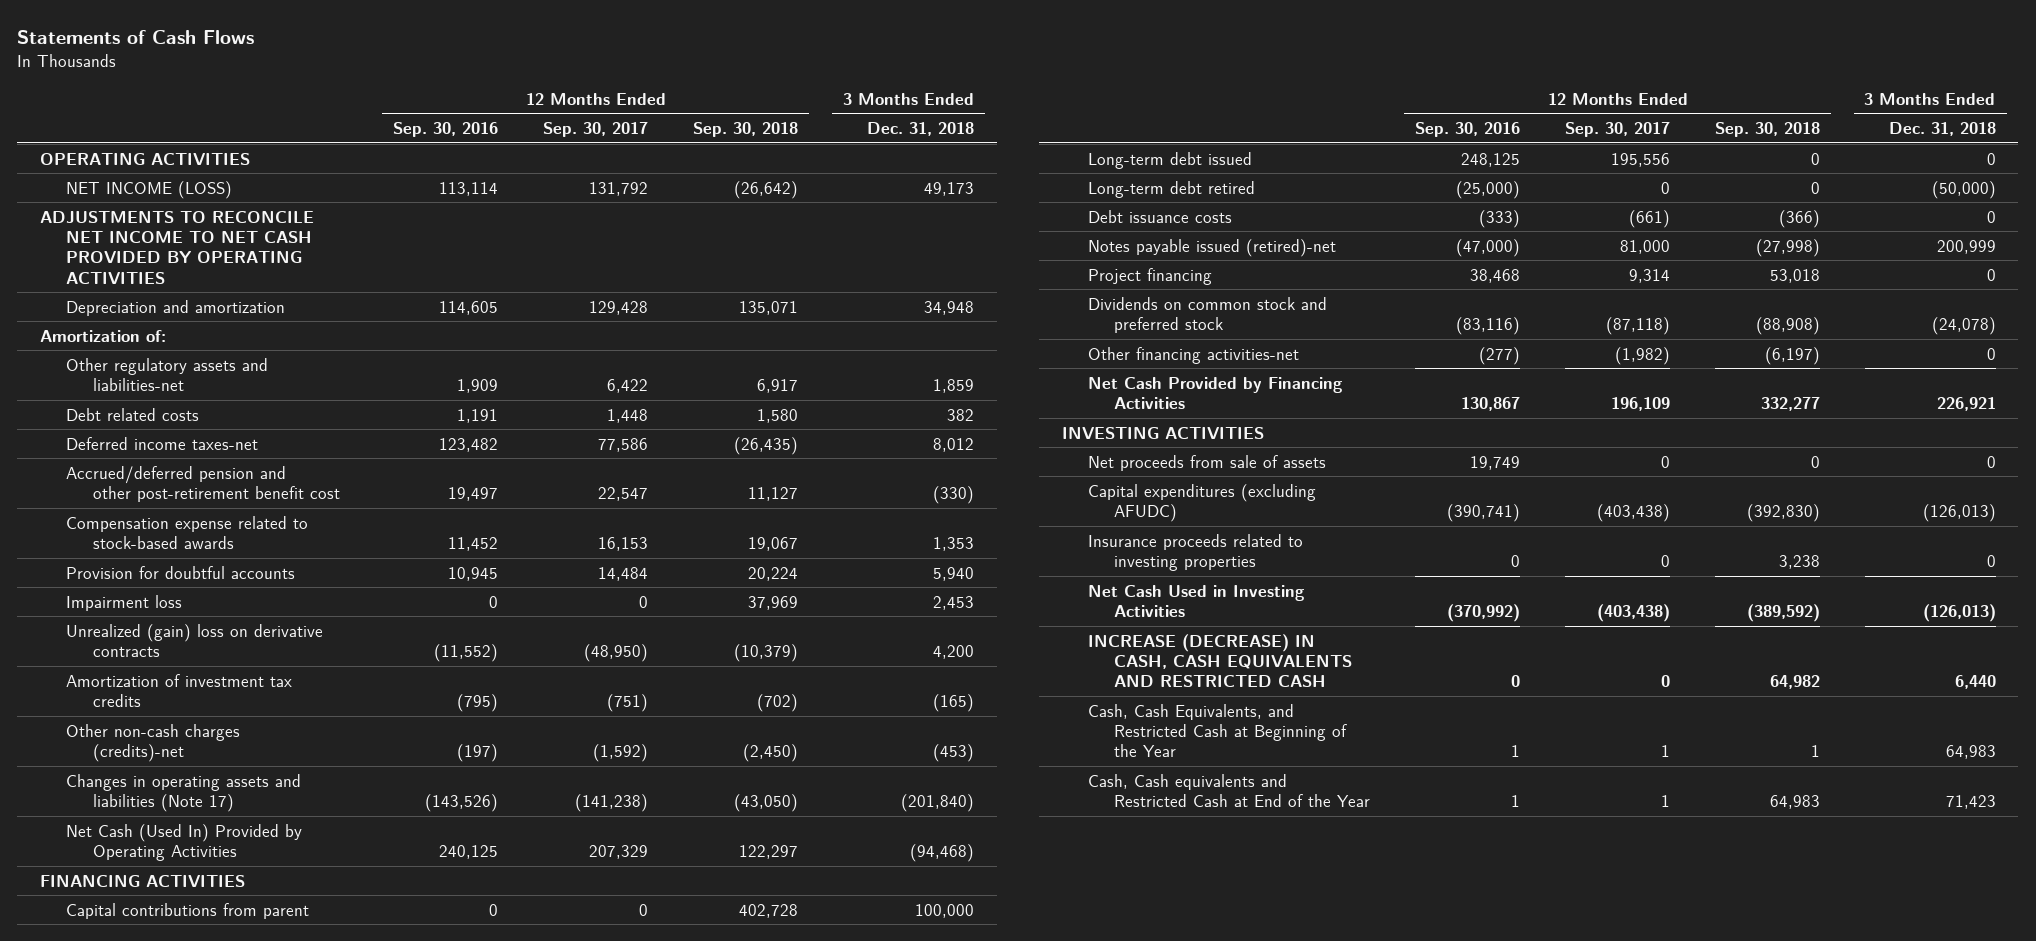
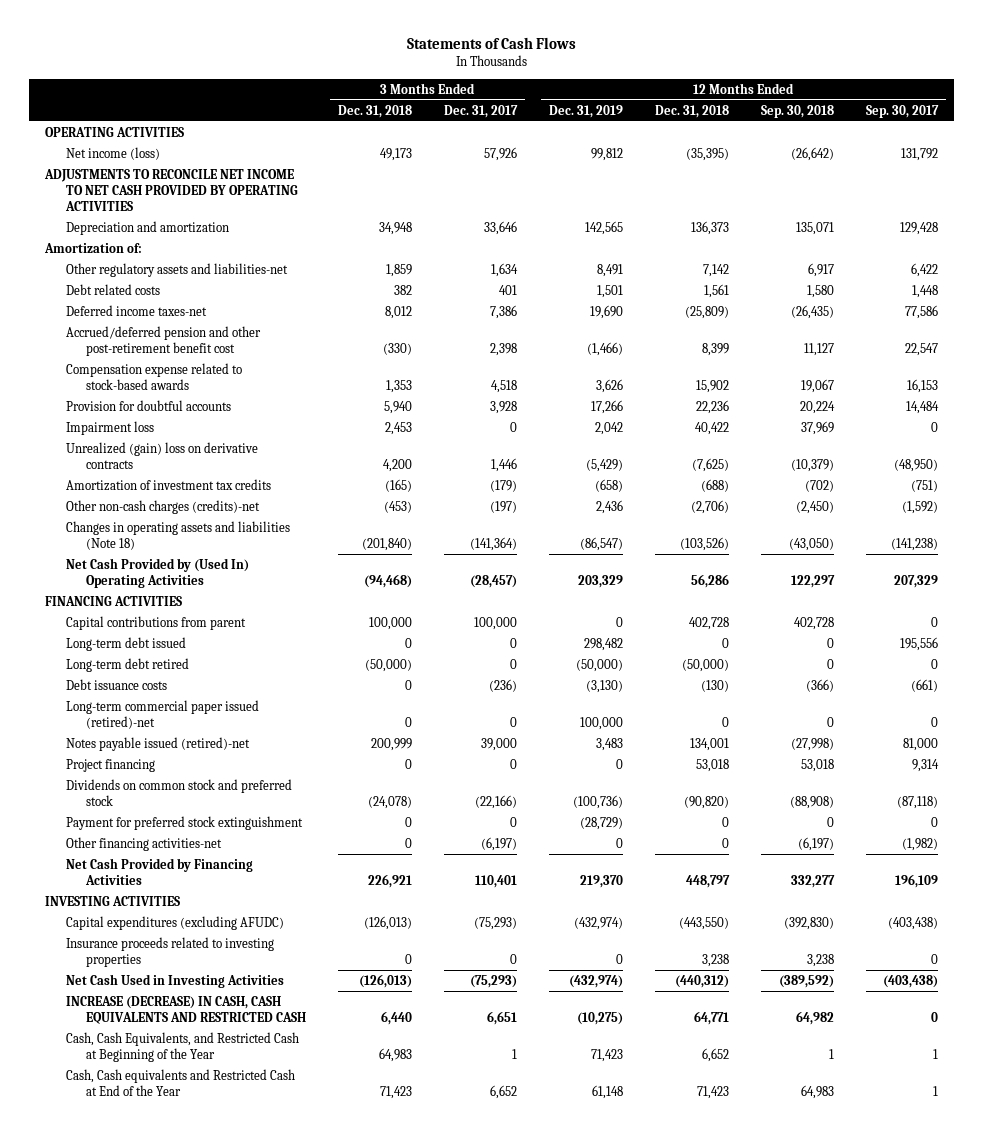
[393,122,499,138] Sep. 30, 2016 -> none
none -> [443,104,518,118] Dec. 31, 2017
none -> [548,104,623,118] Dec. 31, 2019
none -> [654,104,729,118] Dec. 31, 2018
[66,180,233,199] NET INCOME (LOSS) -> [65,146,160,160] Net income (loss)
[66,773,302,812] Changes in operating assets and liabilities (Note 17) -> [65,520,290,550] Changes in operating assets and liabilities (Note 18)
[66,823,303,861] Net Cash (Used In) Provided by Operating Activities -> [65,557,249,588] Net Cash Provided by (Used In) Operating Activities
none -> [65,699,259,729] Long-term commercial paper issued (retired)-net
none -> [65,815,303,830] Payment for preferred stock extinguishment
[1087,454,1326,471] Net proceeds from sale of assets -> none

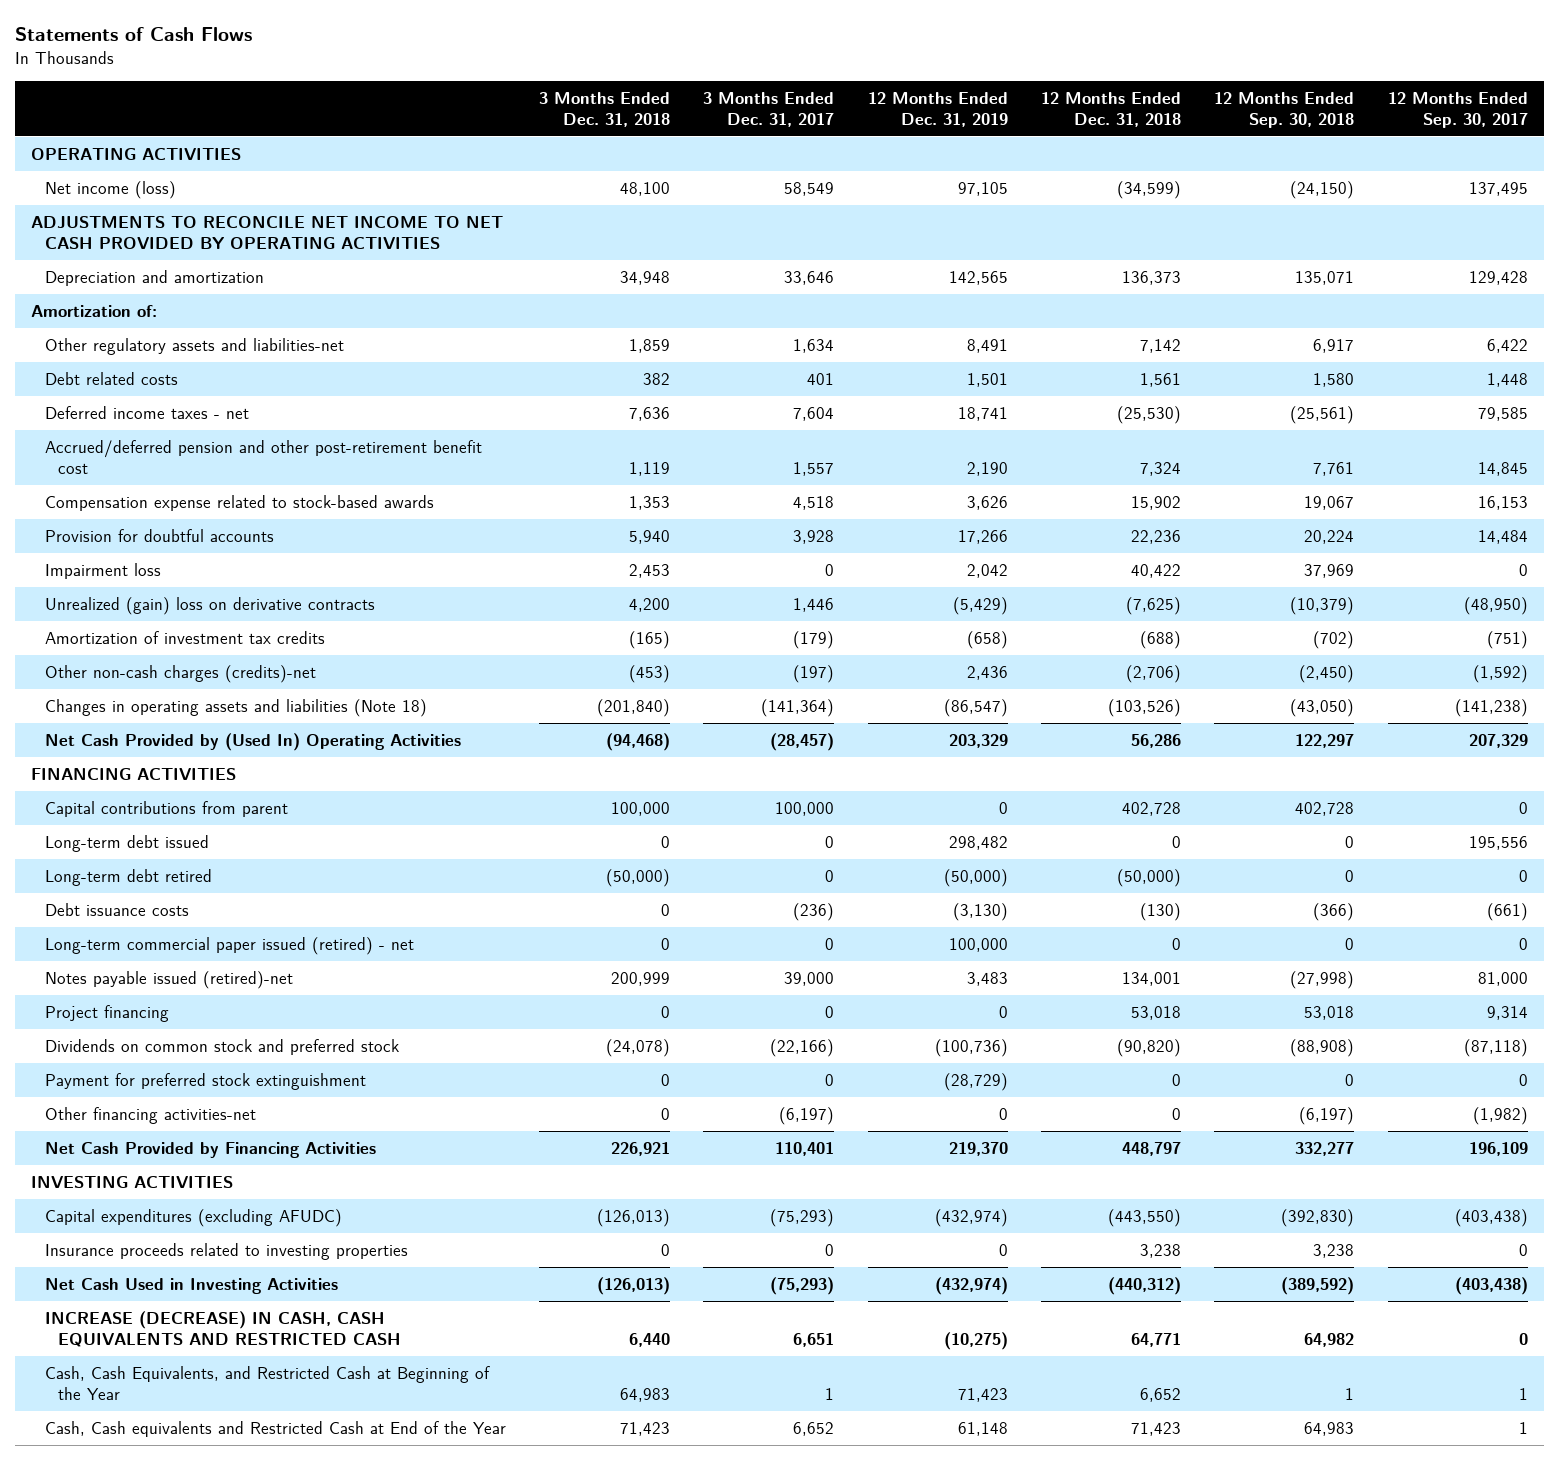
[379,147,412,161] 49,173 -> [620,182,671,197] 48,100
[483,146,517,161] 57,926 -> [784,182,835,197] 58,549
[590,147,623,161] 99,812 -> [957,182,1008,197] 97,105
[685,147,729,161] (35,395) -> [1117,181,1182,200] (34,599)
[790,146,834,161] (26,642) -> [1290,181,1355,200] (24,150)
[900,147,938,161] 131,792 -> [1468,182,1528,197] 137,495
[65,304,207,316] Deferred income taxes-net -> [44,406,249,420] Deferred income taxes - net
[384,305,412,319] 8,012 -> [629,407,671,422] 7,636
[489,304,517,319] 7,386 -> [793,407,835,422] 7,604
[589,304,623,319] 19,690 -> [957,407,1008,422] 18,741
[684,305,729,319] (25,809) -> [1117,406,1182,425] (25,530)
[790,304,834,319] (26,435) -> [1290,406,1355,425] (25,561)
[904,304,938,319] 77,586 -> [1477,407,1528,422] 79,585
[382,342,412,355] (330) -> [629,461,671,476] 1,119
[489,342,517,356] 2,398 -> [793,461,835,476] 1,557
[586,341,623,356] (1,466) -> [966,461,1008,476] 2,190
[701,342,729,356] 8,399 -> [1140,461,1182,476] 7,324
[803,342,834,356] 11,127 -> [1313,461,1355,476] 7,761
[904,342,938,356] 22,547 -> [1477,461,1528,476] 14,845
[65,699,259,729] Long-term commercial paper issued (retired)-net -> [44,937,414,956] Long-term commercial paper issued (retired) - net

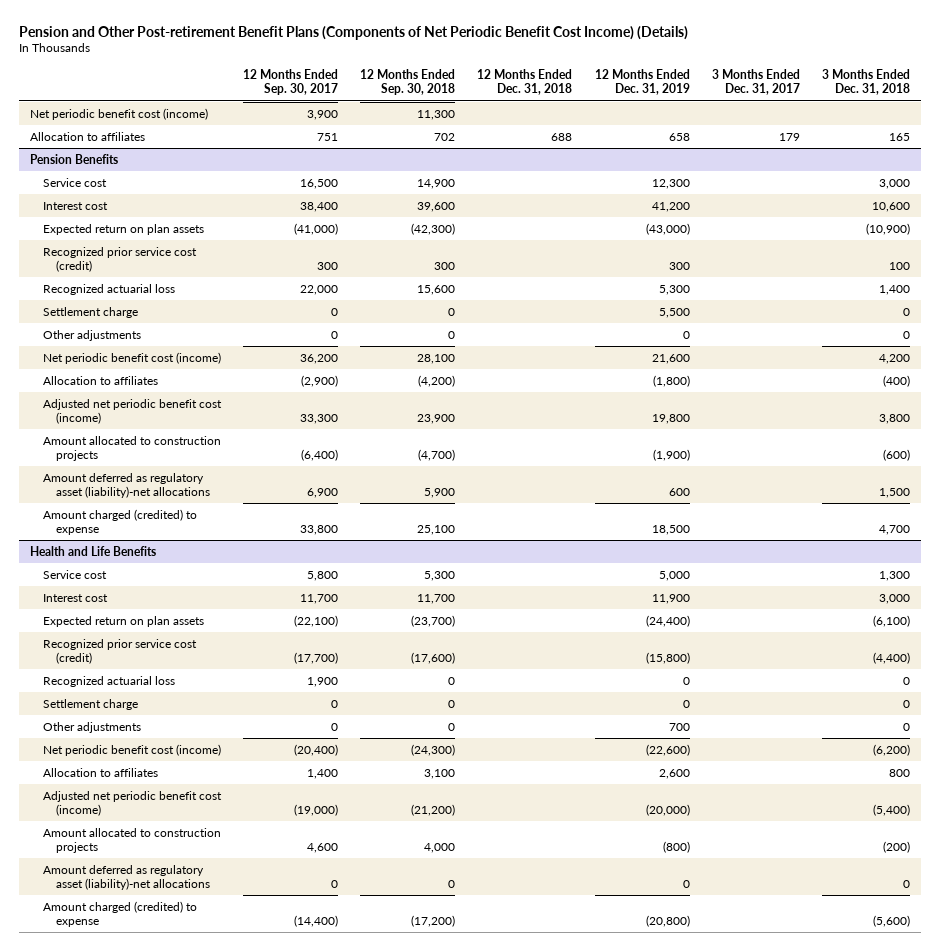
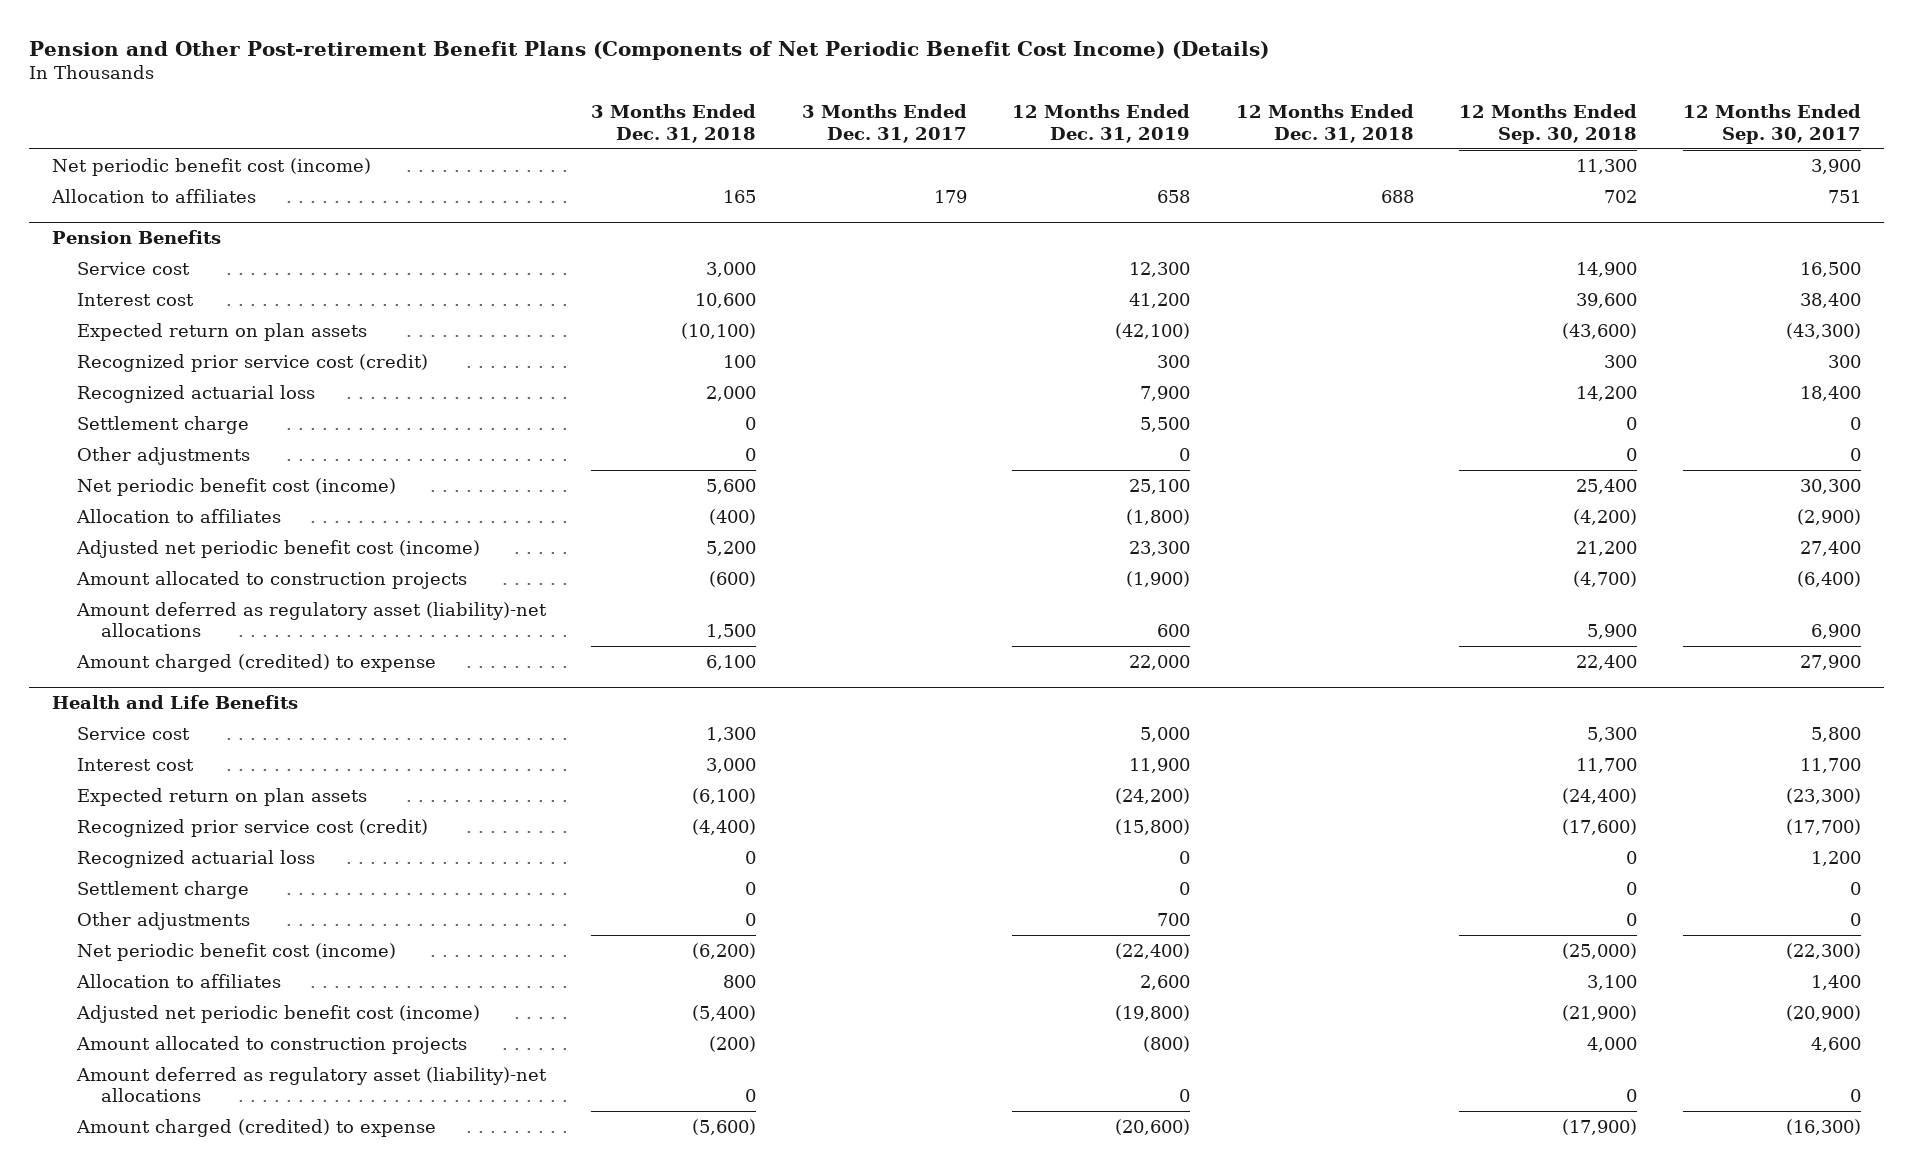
[293,222,338,235] (41,000) -> [1785,322,1861,339] (43,300)
[411,222,456,235] (42,300) -> [1562,322,1638,339] (43,600)
[645,222,690,235] (43,000) -> [1115,322,1191,339] (42,100)
[865,222,910,235] (10,900) -> [681,322,757,339] (10,100)
[299,284,338,295] 22,000 -> [1799,385,1861,401] 18,400
[417,284,456,295] 15,600 -> [1576,385,1638,401] 14,200
[658,284,690,295] 5,300 -> [1140,385,1191,401] 7,900
[878,284,910,295] 1,400 -> [706,385,757,401] 2,000
[299,353,338,364] 36,200 -> [1799,478,1861,494] 30,300
[417,353,456,364] 28,100 -> [1576,478,1638,494] 25,400
[651,353,690,364] 21,600 -> [1129,478,1191,494] 25,100
[878,353,910,364] 4,200 -> [706,478,757,494] 5,600
[299,413,338,424] 33,300 -> [1799,540,1861,556] 27,400
[417,413,456,424] 23,900 -> [1576,540,1638,556] 21,200
[651,413,690,424] 19,800 -> [1129,540,1191,556] 23,300
[878,413,910,424] 3,800 -> [706,540,757,556] 5,200
[299,524,338,535] 33,800 -> [1799,654,1861,670] 27,900
[417,524,456,535] 25,100 -> [1576,654,1638,670] 22,400
[651,524,690,535] 18,500 -> [1129,654,1191,670] 22,000
[878,524,910,535] 4,700 -> [706,654,757,670] 6,100
[293,614,338,627] (22,100) -> [1785,787,1861,804] (23,300)
[411,614,456,627] (23,700) -> [1562,787,1638,804] (24,400)
[645,614,690,627] (24,400) -> [1115,787,1191,804] (24,200)
[306,676,338,687] 1,900 -> [1810,850,1861,866] 1,200
[293,743,338,756] (20,400) -> [1785,942,1861,959] (22,300)
[411,743,456,756] (24,300) -> [1562,942,1638,959] (25,000)
[645,743,690,756] (22,600) -> [1115,942,1191,959] (22,400)
[293,803,338,816] (19,000) -> [1785,1004,1861,1021] (20,900)
[411,803,456,816] (21,200) -> [1562,1004,1638,1021] (21,900)
[645,803,690,816] (20,000) -> [1115,1004,1191,1021] (19,800)
[293,914,338,927] (14,400) -> [1785,1118,1861,1135] (16,300)
[411,914,456,927] (17,200) -> [1562,1118,1638,1135] (17,900)
[645,914,690,927] (20,800) -> [1115,1118,1191,1135] (20,600)

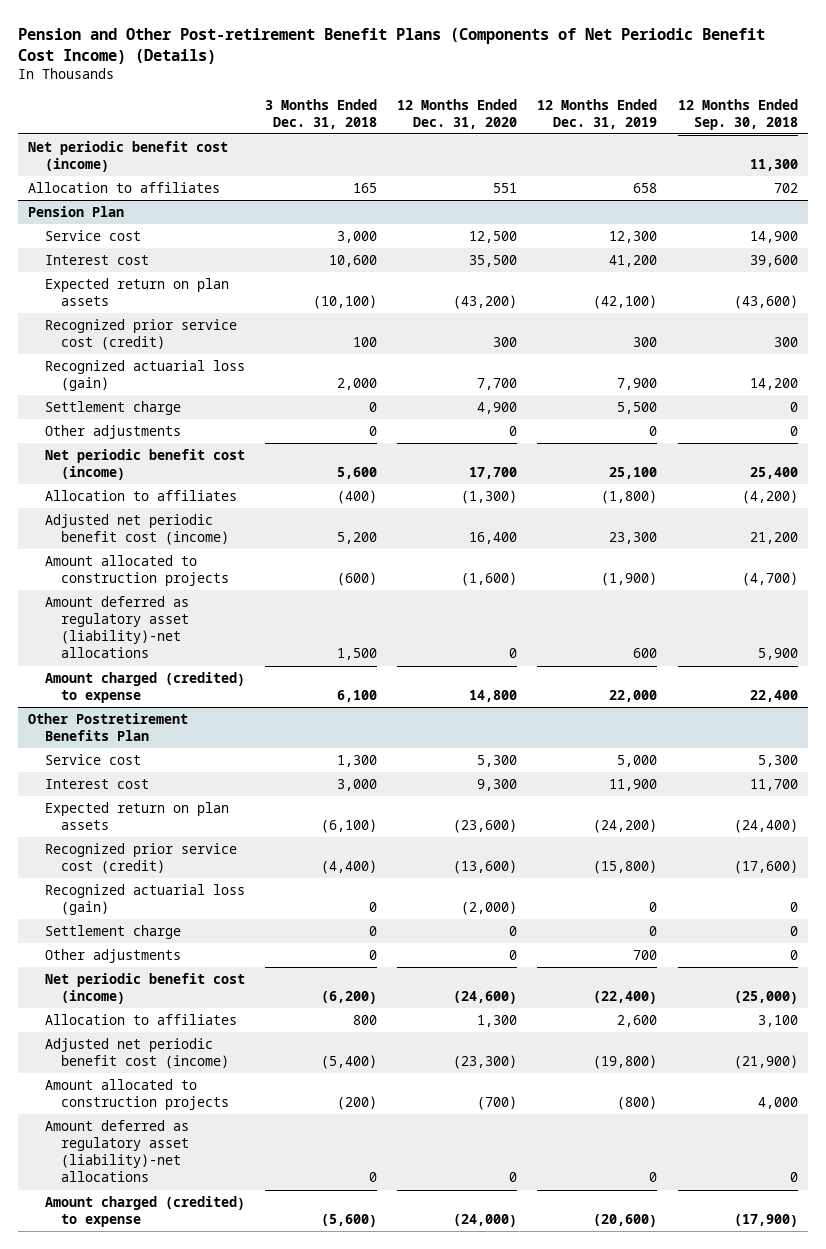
[801,104,967,143] 3 Months Ended Dec. 31, 2017 -> none
[1235,104,1414,143] 12 Months Ended Dec. 31, 2018 -> none
[1682,104,1861,144] 12 Months Ended Sep. 30, 2017 -> none
none -> [397,98,518,129] 12 Months Ended Dec. 31, 2020
[52,230,222,245] Pension Benefits -> [28,205,125,217] Pension Plan
[76,384,315,403] Recognized actuarial loss -> [44,359,245,392] Recognized actuarial loss (gain)
[52,695,299,710] Health and Life Benefits -> [28,712,189,742] Other Postretirement Benefits Plan
[76,849,315,868] Recognized actuarial loss -> [44,883,245,916] Recognized actuarial loss (gain)

